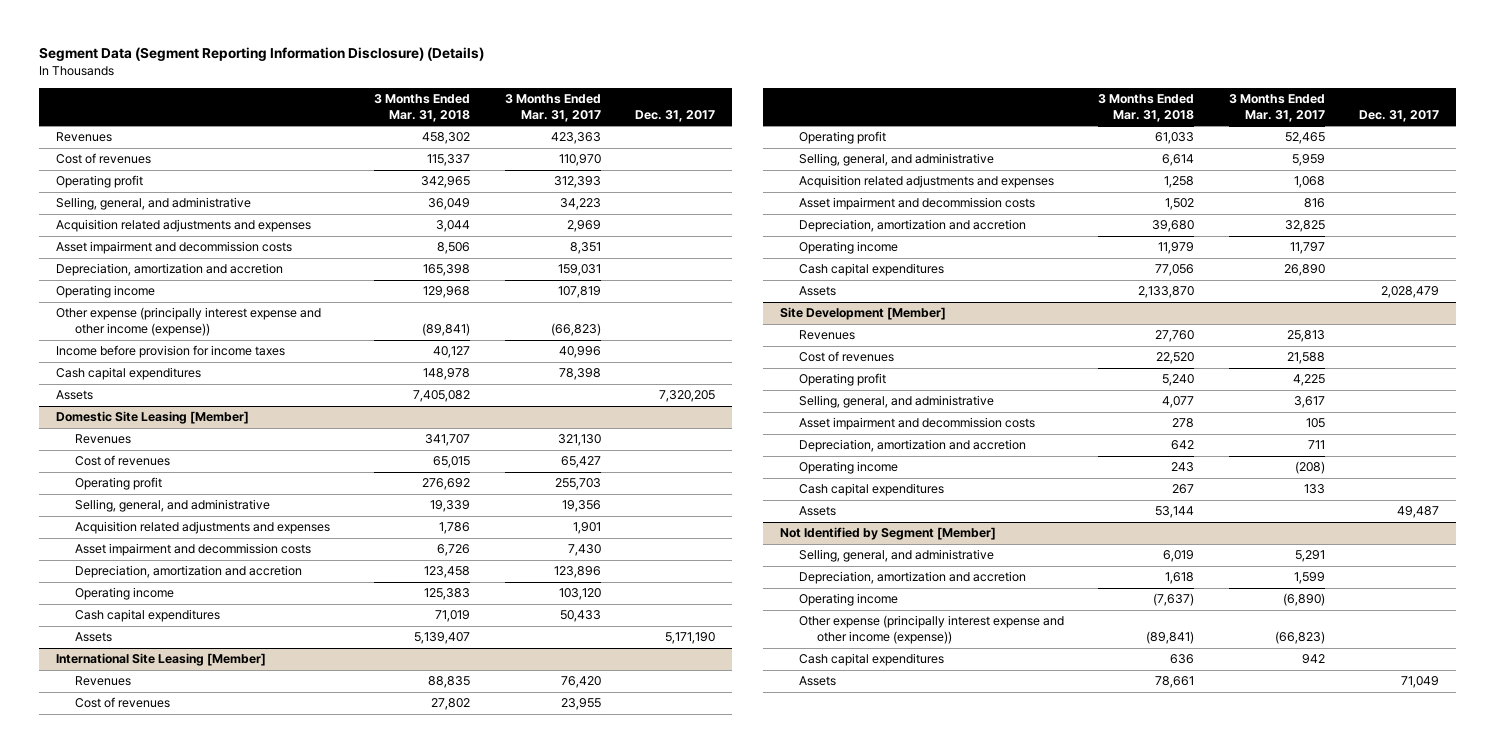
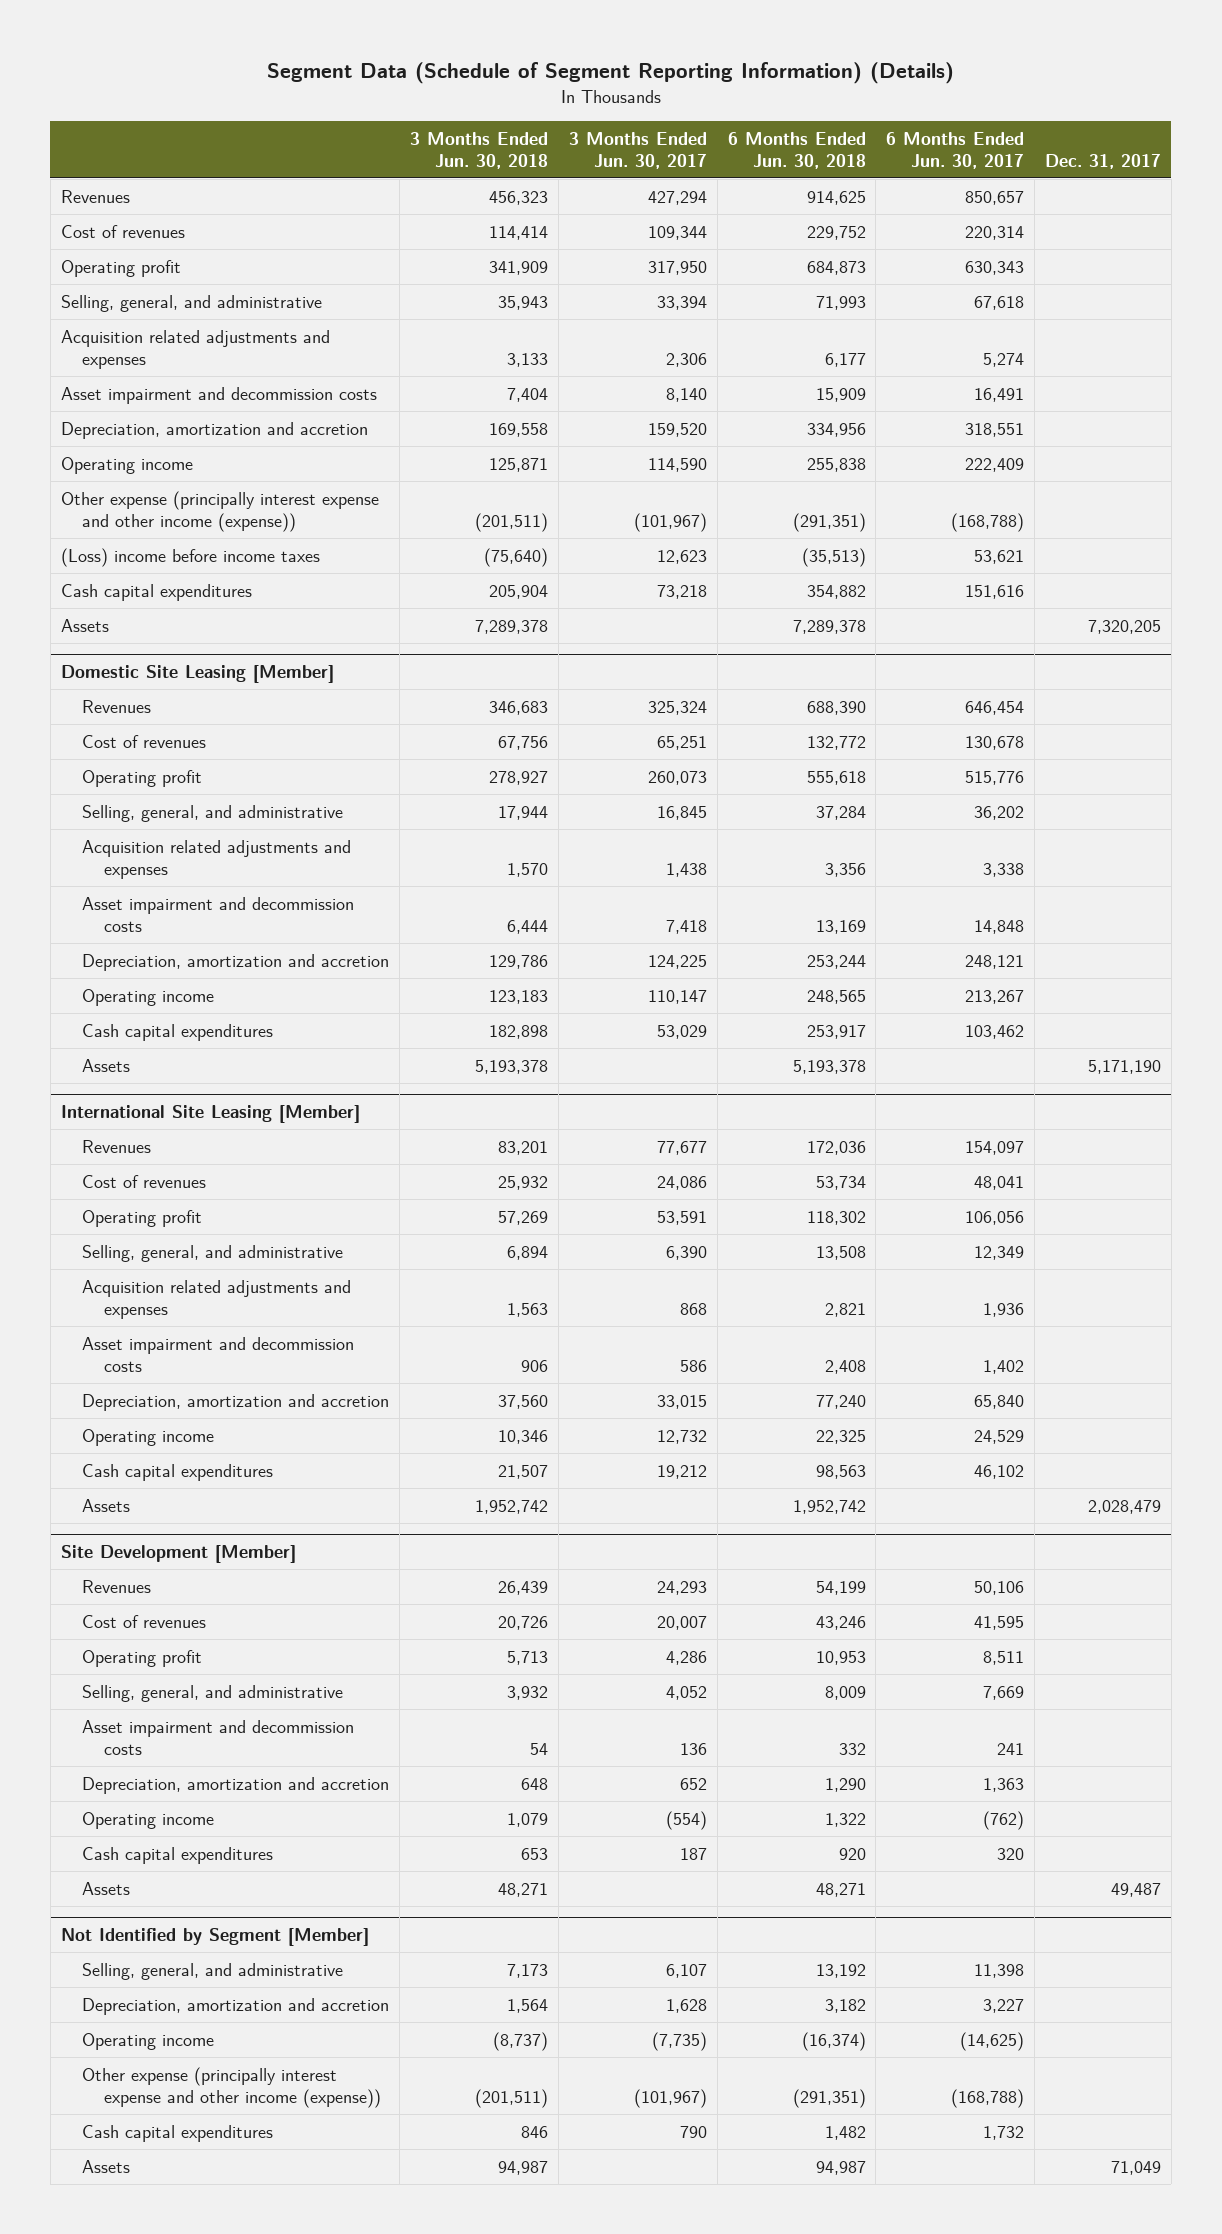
[39,47,485,62] Segment Data (Segment Reporting Information Disclosure) (Details) -> [266,62,954,85] Segment Data (Schedule of Segment Reporting Information) (Details)
[374,93,471,122] 3 Months Ended Mar. 31, 2018 -> none
[504,93,601,122] 3 Months Ended Mar. 31, 2017 -> none
none -> [409,131,548,169] 3 Months Ended Jun. 30, 2018
none -> [568,131,707,169] 3 Months Ended Jun. 30, 2017
none -> [727,131,866,169] 6 Months Ended Jun. 30, 2018
none -> [886,131,1025,169] 6 Months Ended Jun. 30, 2017
[56,345,286,359] Income before provision for income taxes -> [60,547,320,567] (Loss) income before income taxes

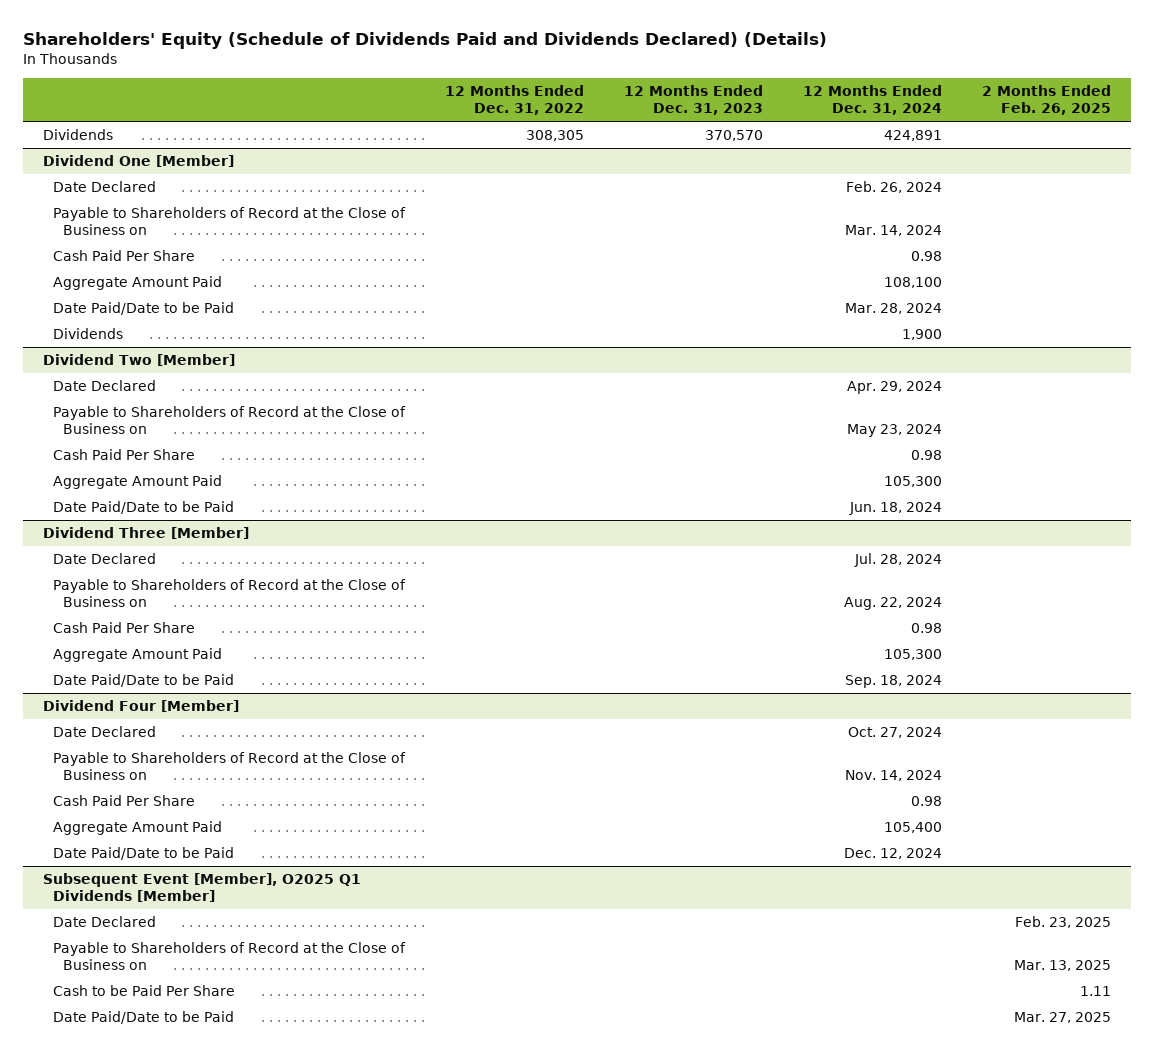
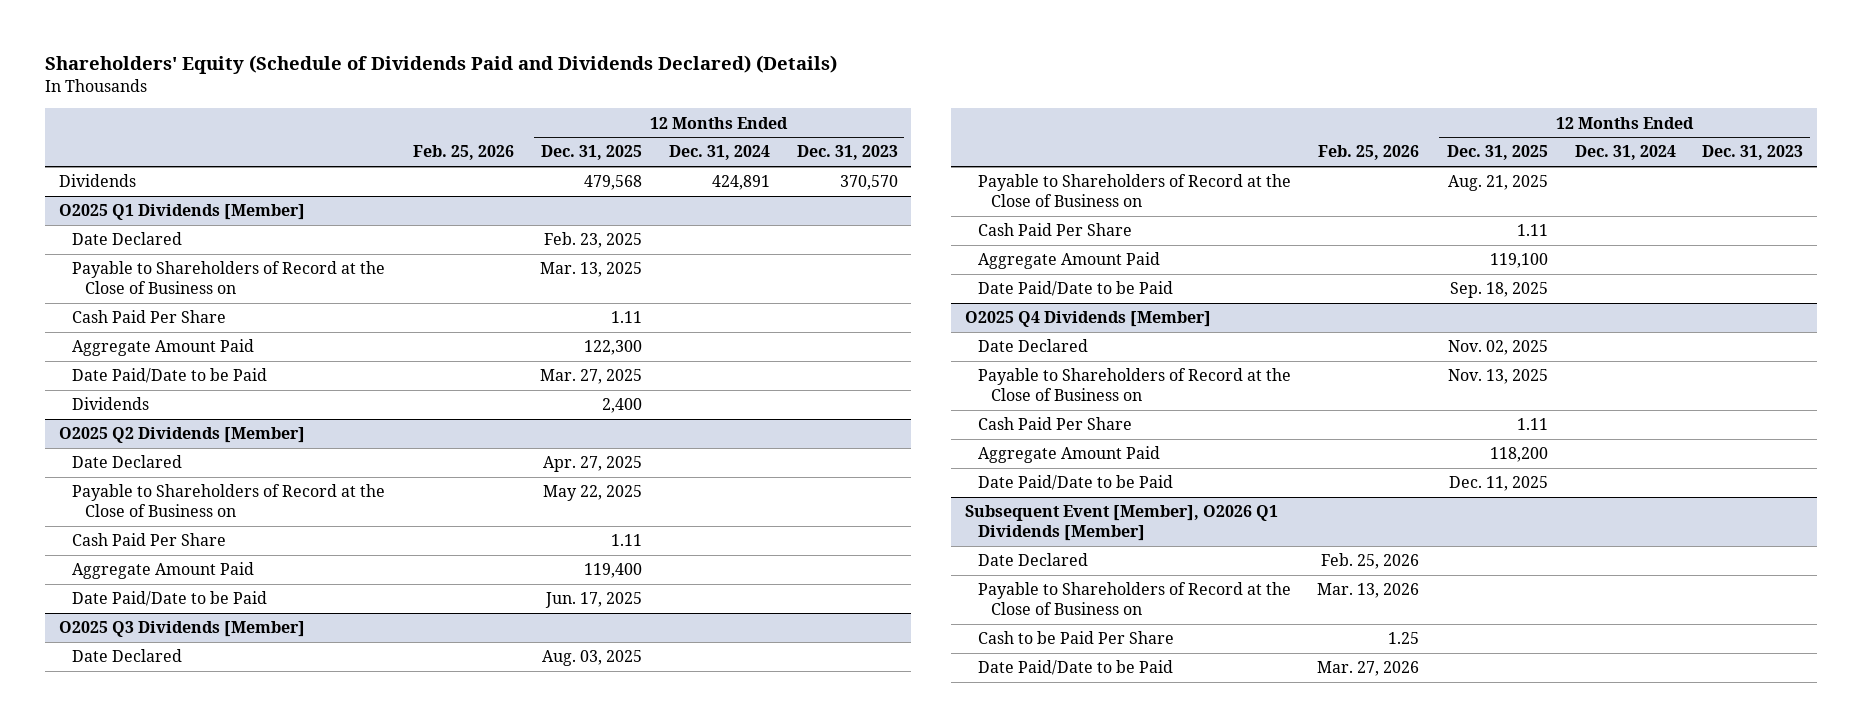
[444,85,584,116] 12 Months Ended Dec. 31, 2022 -> none
[981,85,1111,116] 2 Months Ended Feb. 26, 2025 -> none
none -> [412,145,514,161] Feb. 25, 2026
none -> [541,145,643,161] Dec. 31, 2025
[42,155,234,168] Dividend One [Member] -> none
[52,181,156,193] Date Declared -> none
[52,207,406,236] Payable to Shareholders of Record at the Close of Business on -> none
[52,250,195,262] Cash Paid Per Share -> none
[52,276,222,291] Aggregate Amount Paid -> none
[52,302,234,316] Date Paid/Date to be Paid -> none
[52,328,123,340] Dividends -> none
[42,354,235,367] Dividend Two [Member] -> none
[52,380,156,392] Date Declared -> none
[52,406,406,435] Payable to Shareholders of Record at the Close of Business on -> none
[52,449,195,461] Cash Paid Per Share -> none
[52,475,222,490] Aggregate Amount Paid -> none
[52,501,234,515] Date Paid/Date to be Paid -> none
[42,527,249,540] Dividend Three [Member] -> none
[52,553,156,565] Date Declared -> none
[52,579,406,608] Payable to Shareholders of Record at the Close of Business on -> none
[52,622,195,634] Cash Paid Per Share -> none
[52,648,222,663] Aggregate Amount Paid -> none
[52,674,234,688] Date Paid/Date to be Paid -> none
[42,700,239,713] Dividend Four [Member] -> none
[52,726,156,738] Date Declared -> none
[52,752,406,781] Payable to Shareholders of Record at the Close of Business on -> none
[52,795,195,807] Cash Paid Per Share -> none
[52,821,222,836] Aggregate Amount Paid -> none
[52,847,234,861] Date Paid/Date to be Paid -> none
none -> [58,204,305,221] O2025 Q1 Dividends [Member]
none -> [71,232,182,246] Date Declared
none -> [71,261,385,295] Payable to Shareholders of Record at the Close of Business on
none -> [71,310,226,324] Cash Paid Per Share
none -> [71,339,254,357] Aggregate Amount Paid
none -> [71,368,267,384] Date Paid/Date to be Paid
none -> [71,397,149,411] Dividends
none -> [58,427,305,444] O2025 Q2 Dividends [Member]
none -> [71,455,182,469] Date Declared
none -> [71,484,385,518] Payable to Shareholders of Record at the Close of Business on
none -> [71,533,226,547] Cash Paid Per Share
none -> [71,562,254,580] Aggregate Amount Paid
none -> [71,591,267,607] Date Paid/Date to be Paid
none -> [58,621,305,638] O2025 Q3 Dividends [Member]
none -> [71,649,182,663] Date Declared
none -> [977,174,1291,208] Payable to Shareholders of Record at the Close of Business on
none -> [977,223,1132,237] Cash Paid Per Share
none -> [977,252,1160,270] Aggregate Amount Paid
none -> [977,281,1173,297] Date Paid/Date to be Paid
none -> [964,311,1211,328] O2025 Q4 Dividends [Member]
none -> [977,339,1088,353] Date Declared
none -> [977,368,1291,402] Payable to Shareholders of Record at the Close of Business on
none -> [977,417,1132,431] Cash Paid Per Share
none -> [977,446,1160,464] Aggregate Amount Paid
none -> [977,475,1173,491] Date Paid/Date to be Paid
[42,873,361,903] Subsequent Event [Member], O2025 Q1 Dividends [Member] -> [964,505,1278,542] Subsequent Event [Member], O2026 Q1 Dividends [Member]

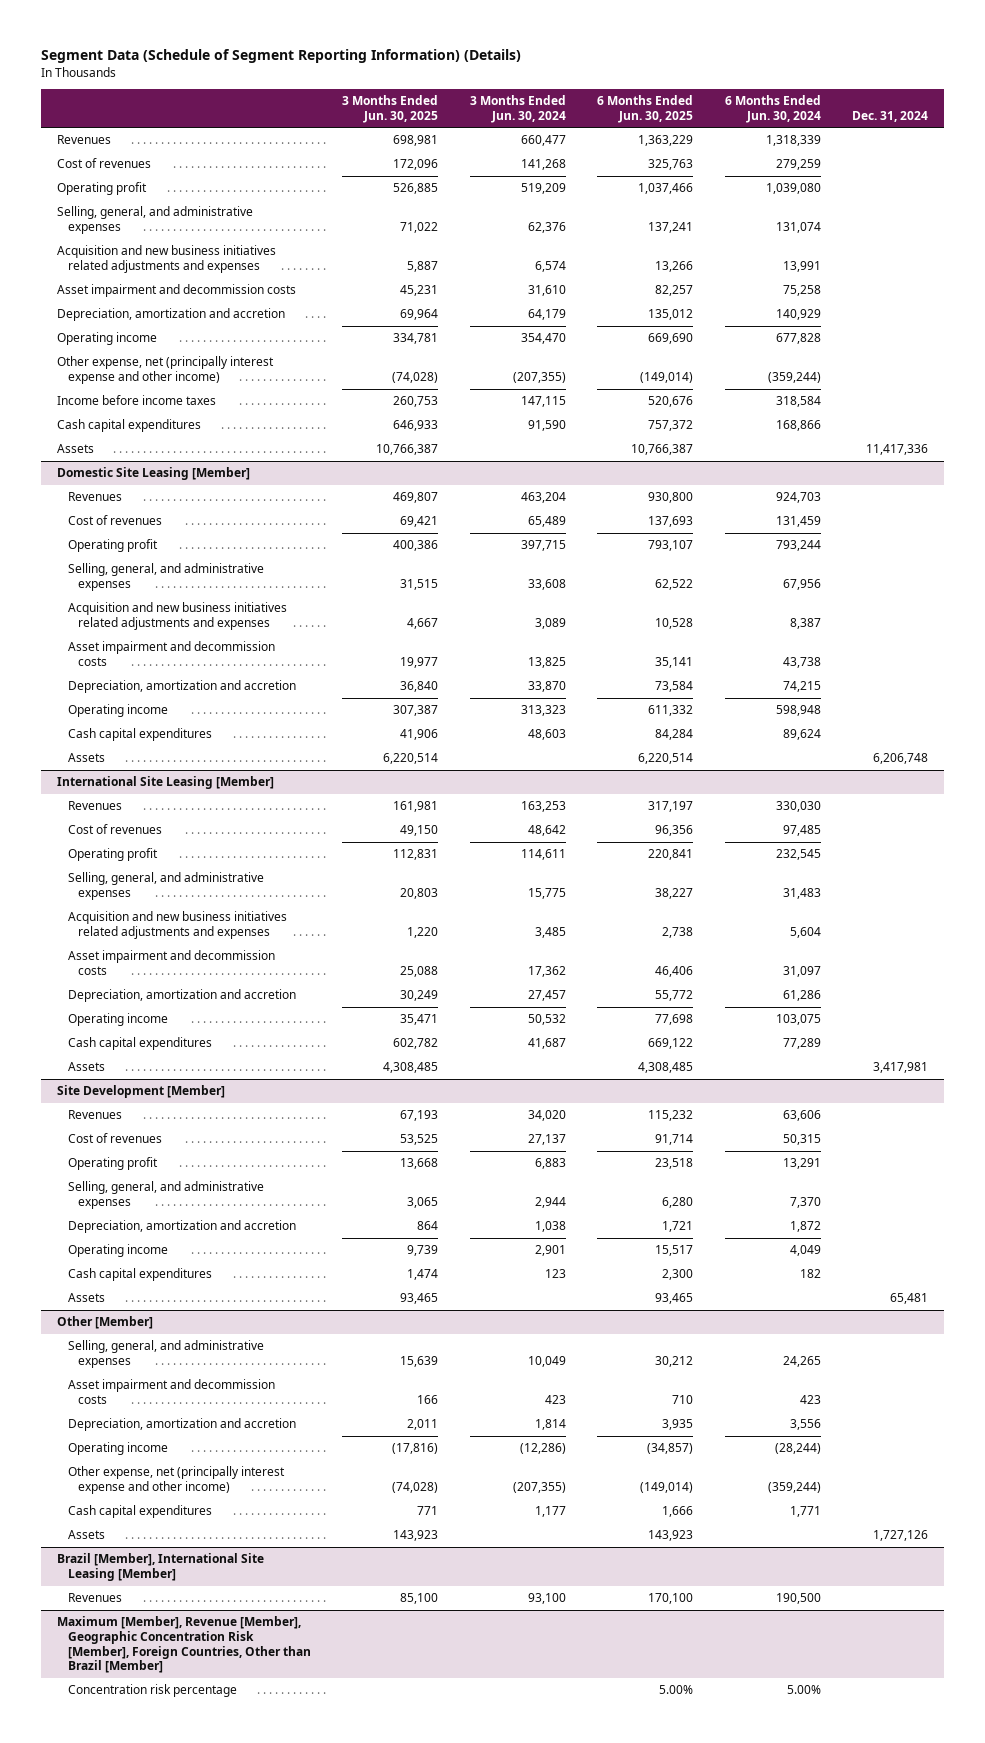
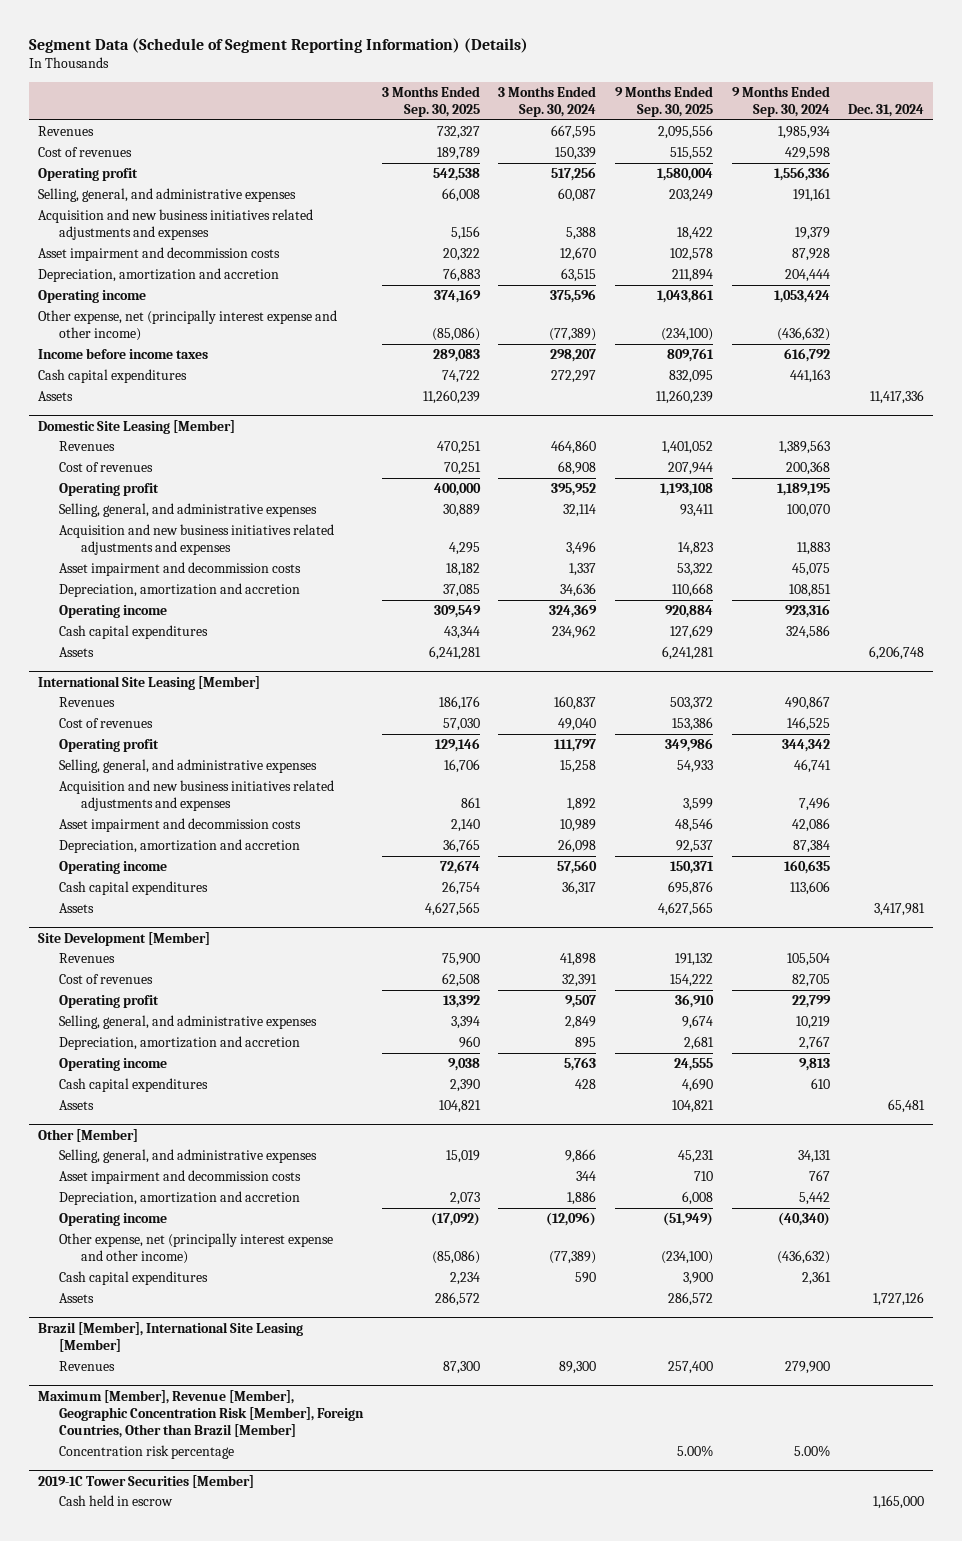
[342,95,439,123] 3 Months Ended Jun. 30, 2025 -> none
[469,95,566,123] 3 Months Ended Jun. 30, 2024 -> none
[597,95,694,123] 6 Months Ended Jun. 30, 2025 -> none
[724,95,821,123] 6 Months Ended Jun. 30, 2024 -> none
none -> [381,85,480,117] 3 Months Ended Sep. 30, 2025
none -> [498,85,597,117] 3 Months Ended Sep. 30, 2024
none -> [615,85,714,117] 9 Months Ended Sep. 30, 2025
none -> [731,85,830,117] 9 Months Ended Sep. 30, 2024
none -> [37,1474,254,1488] 2019-1C Tower Securities [Member]
none -> [59,1494,174,1506] Cash held in escrow

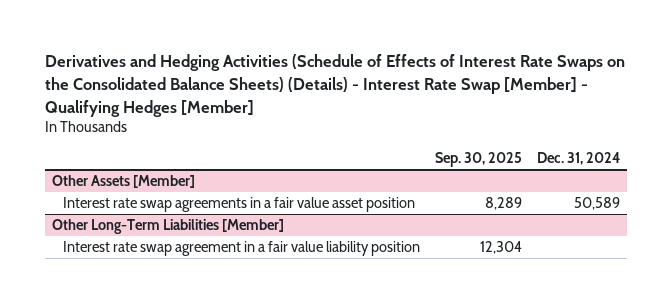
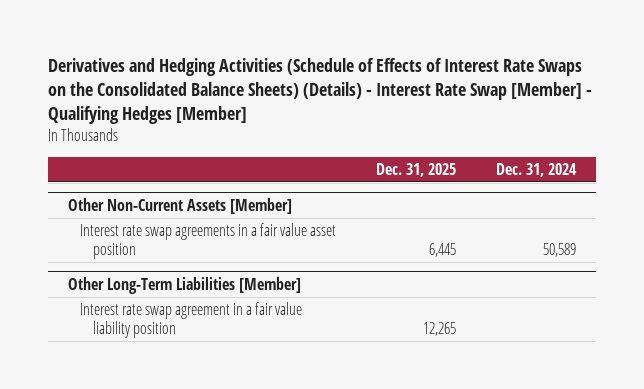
[434,152,522,168] Sep. 30, 2025 -> none
none -> [376,163,457,178] Dec. 31, 2025
[52,175,196,189] Other Assets [Member] -> [67,197,292,214] Other Non-Current Assets [Member]

